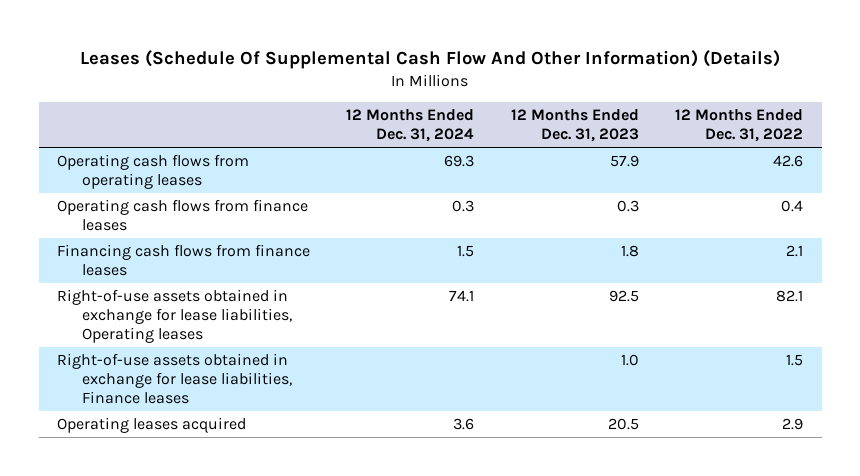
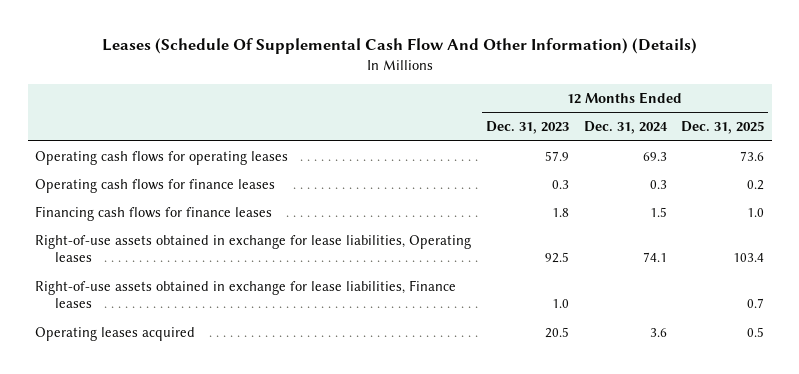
[675,109,804,142] 12 Months Ended Dec. 31, 2022 -> none
none -> [681,121,765,135] Dec. 31, 2025
[56,154,249,190] Operating cash flows from operating leases -> [35,150,289,165] Operating cash flows for operating leases
[56,199,308,232] Operating cash flows from finance leases -> [35,178,276,193] Operating cash flows for finance leases
[56,244,310,277] Financing cash flows from finance leases -> [35,205,273,221] Financing cash flows for finance leases

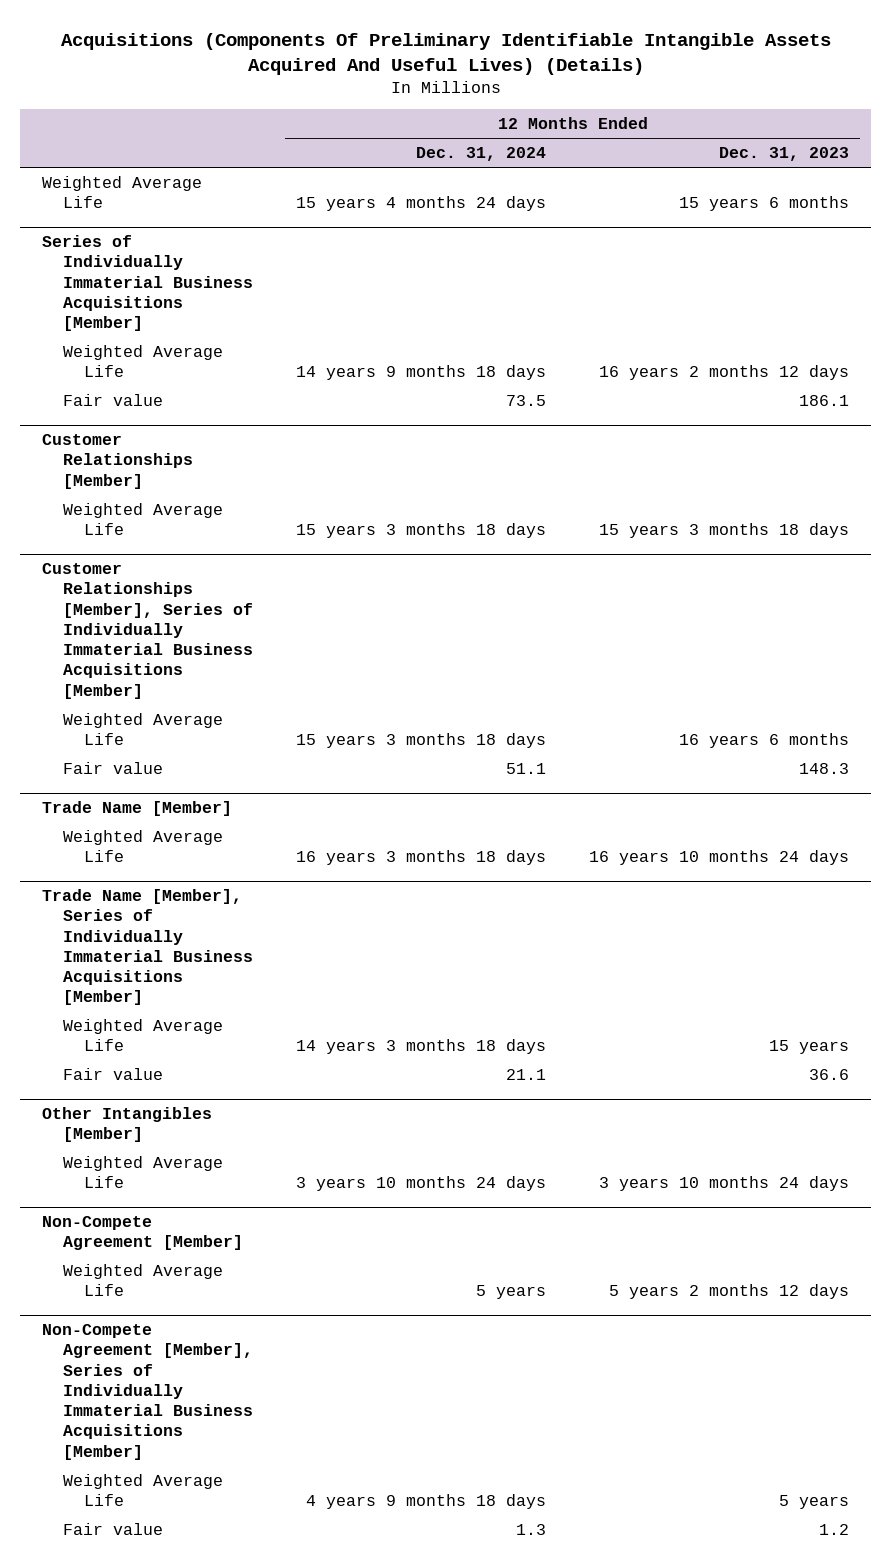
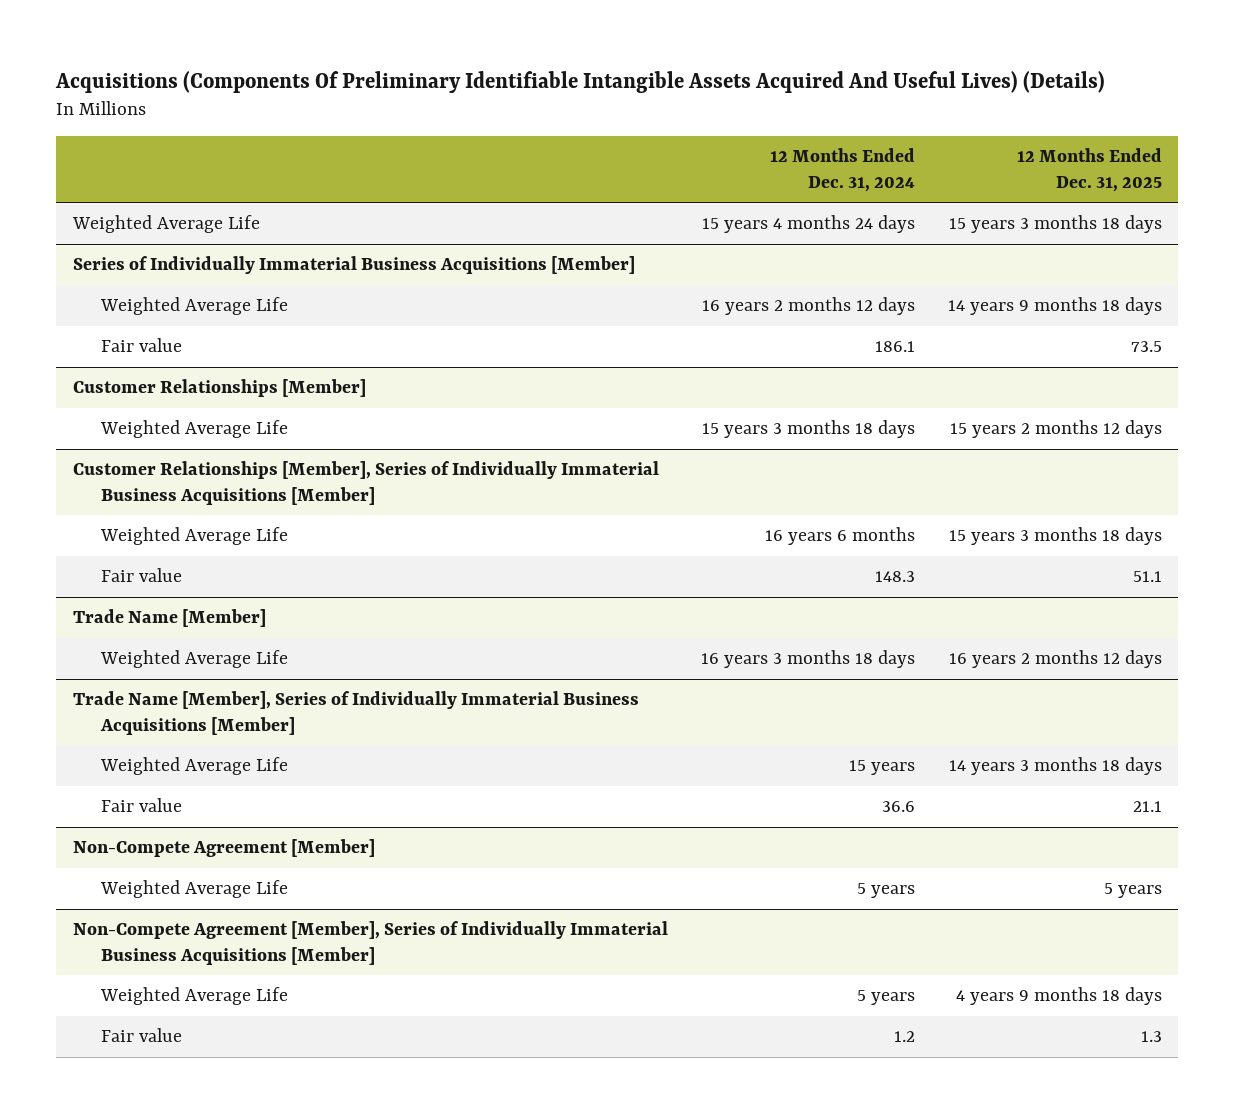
[719,147,850,162] Dec. 31, 2023 -> none
none -> [1016,148,1162,192] 12 Months Ended Dec. 31, 2025
[296,365,547,381] 14 years 9 months 18 days -> [701,297,915,316] 16 years 2 months 12 days
[506,394,547,406] 73.5 -> [874,341,915,353] 186.1
[296,733,547,749] 15 years 3 months 18 days -> [764,527,915,546] 16 years 6 months
[506,762,547,774] 51.1 -> [874,571,915,583] 148.3
[41,1106,212,1143] Other Intangibles [Member] -> none
[62,1155,223,1189] Weighted Average Life -> none
[296,1039,547,1055] 14 years 3 months 18 days -> [848,760,915,776] 15 years
[506,1068,547,1080] 21.1 -> [881,801,915,813] 36.6
[306,1494,547,1510] 4 years 9 months 18 days -> [856,990,915,1006] 5 years
[516,1523,547,1535] 1.3 -> [893,1031,915,1043] 1.2

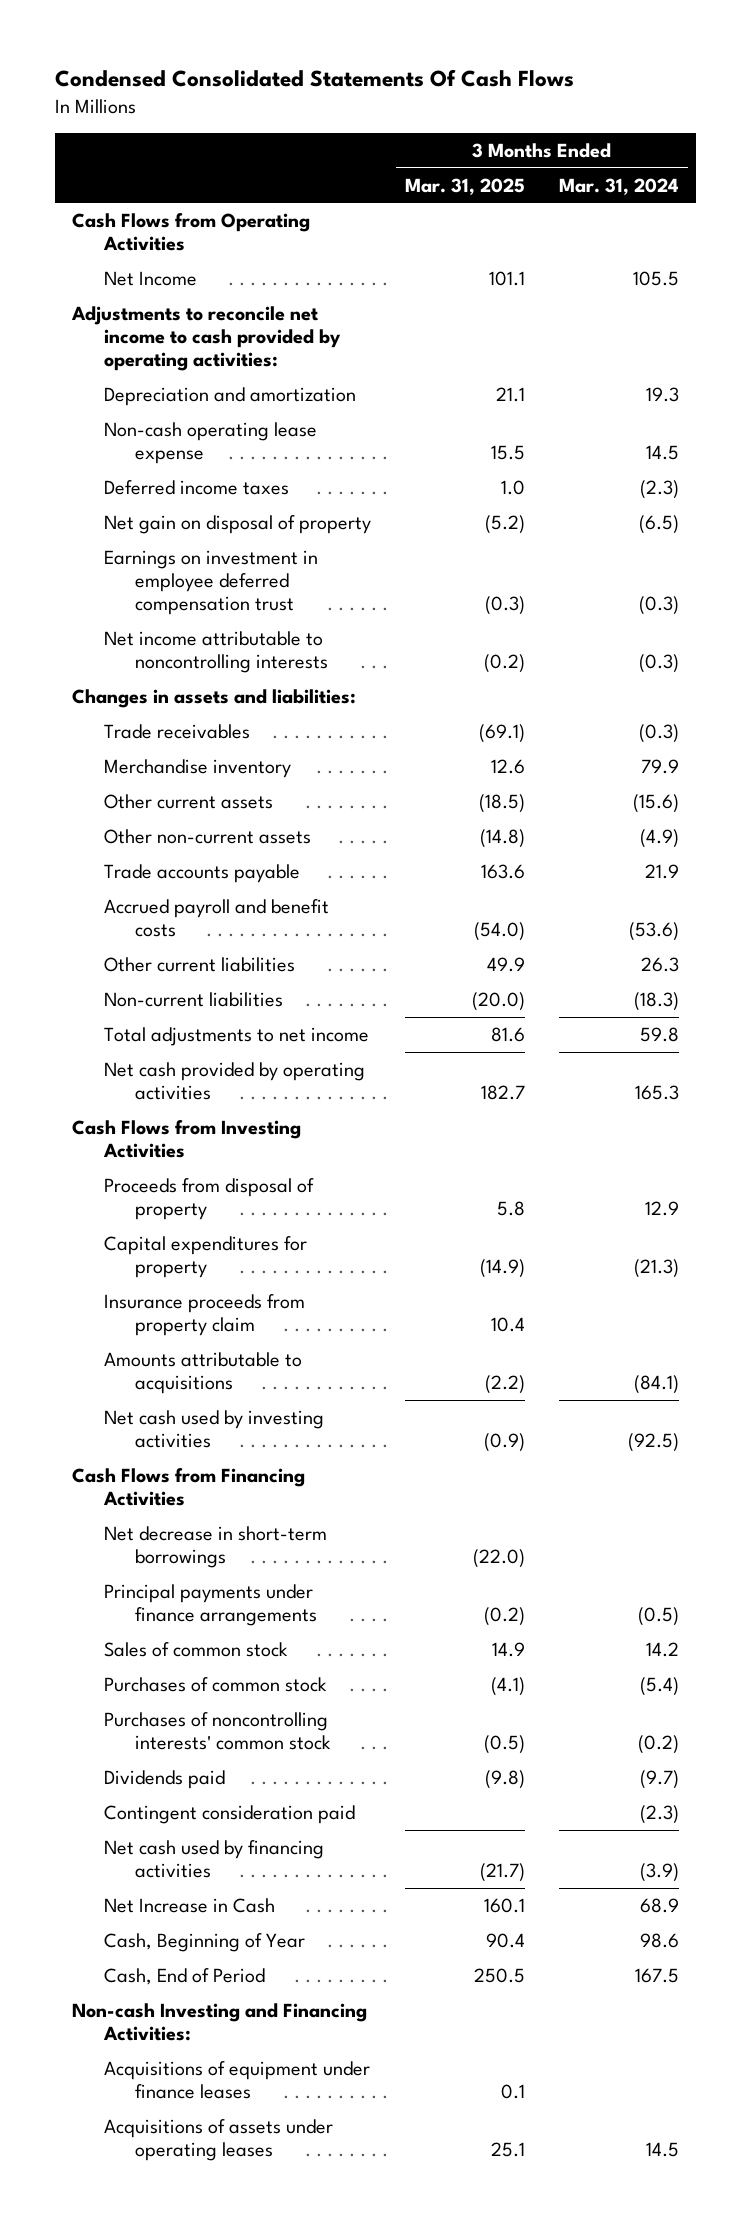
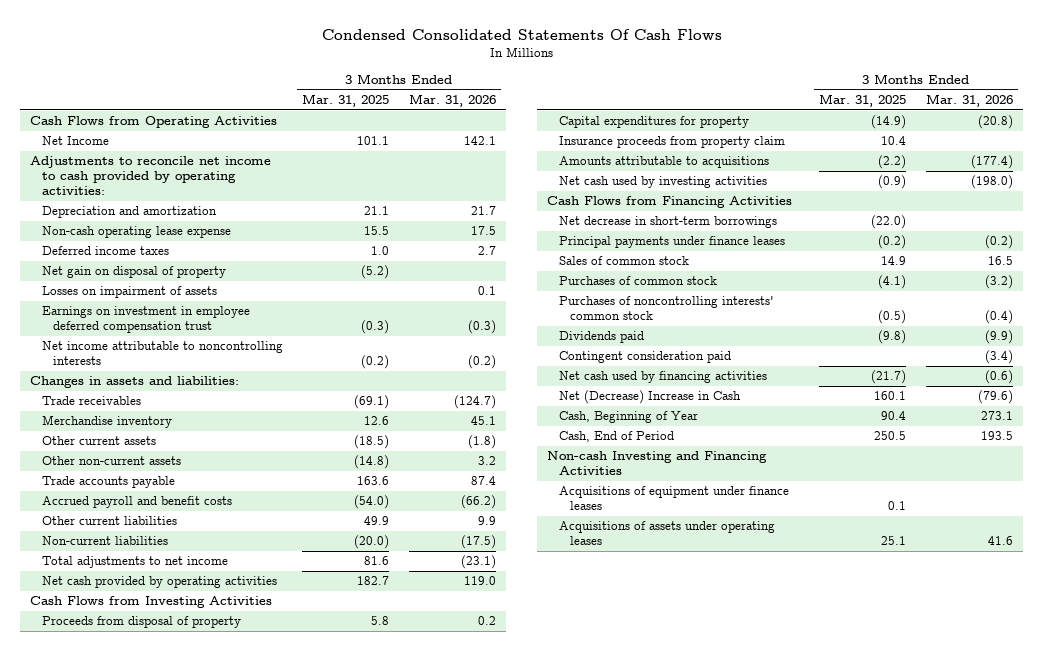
[559,177,680,195] Mar. 31, 2024 -> none
none -> [408,94,496,108] Mar. 31, 2026
none -> [41,286,217,299] Losses on impairment of assets
[103,1583,318,1627] Principal payments under finance arrangements -> [558,236,785,249] Principal payments under finance leases
[103,1897,275,1913] Net Increase in Cash -> [558,390,741,405] Net (Decrease) Increase in Cash
[72,2002,368,2042] Non-cash Investing and Financing Activities: -> [547,451,768,476] Non-cash Investing and Financing Activities

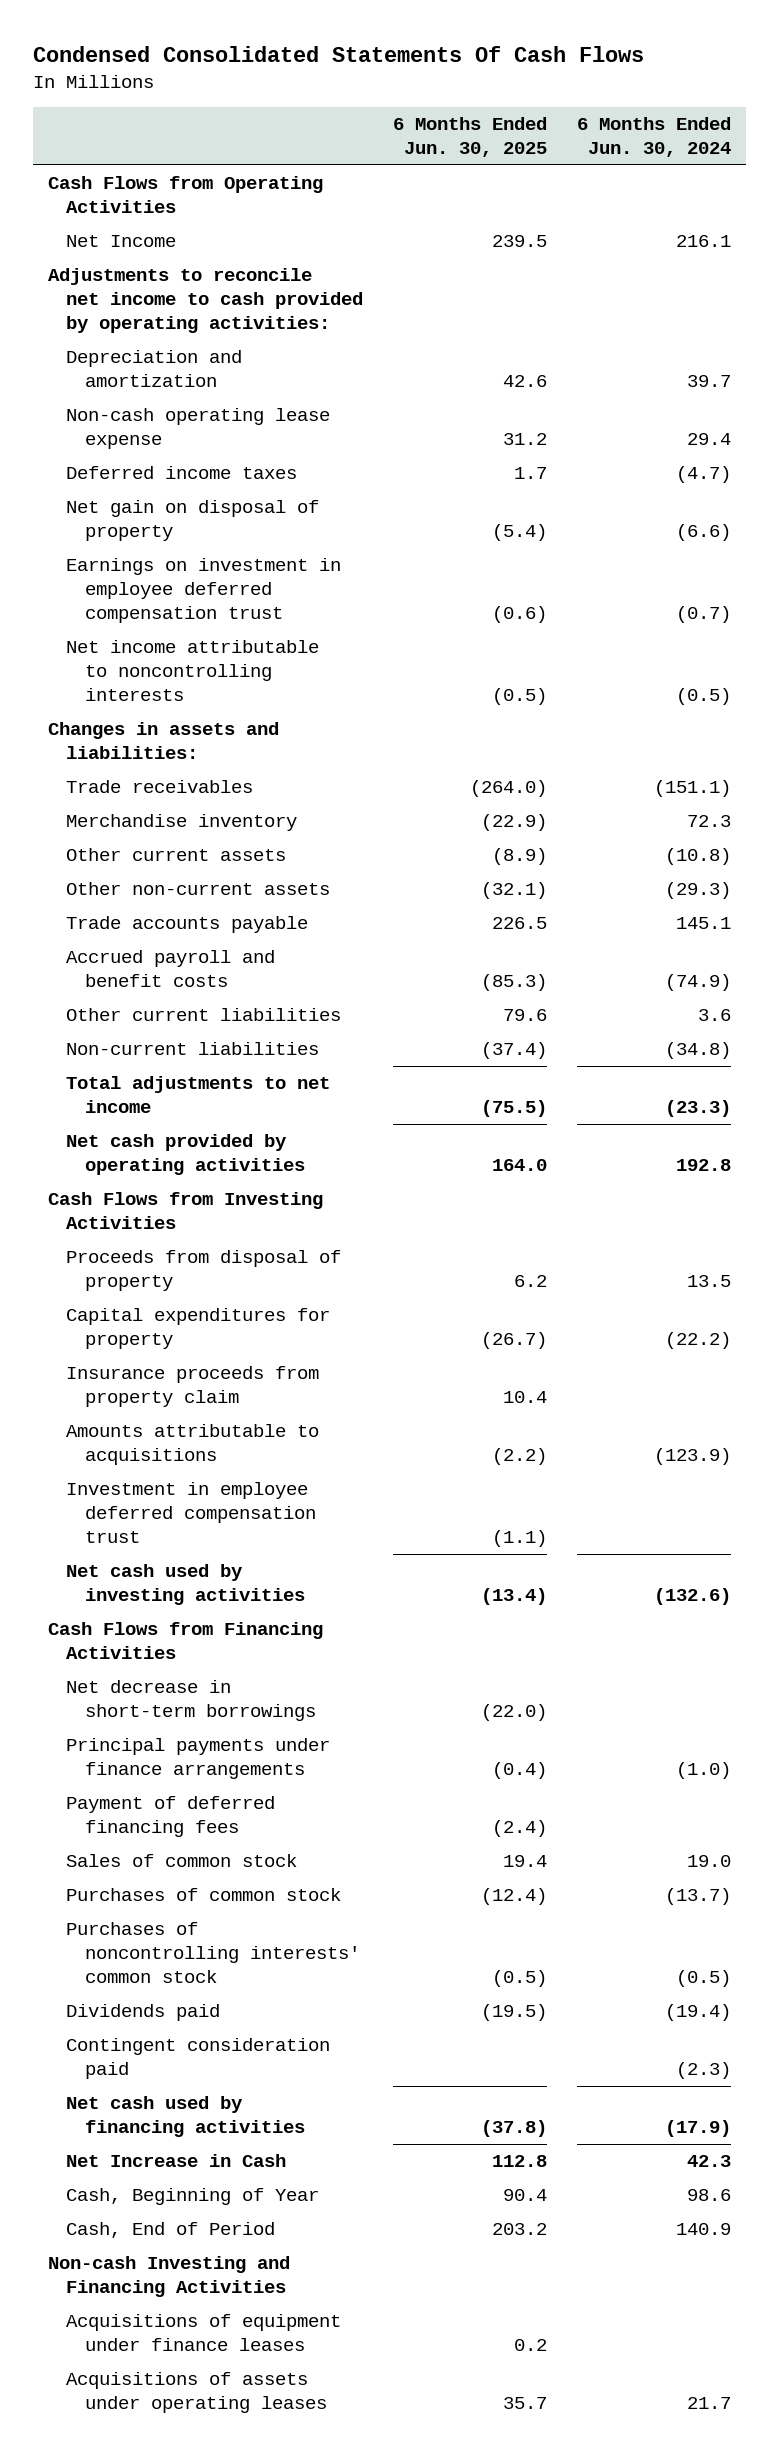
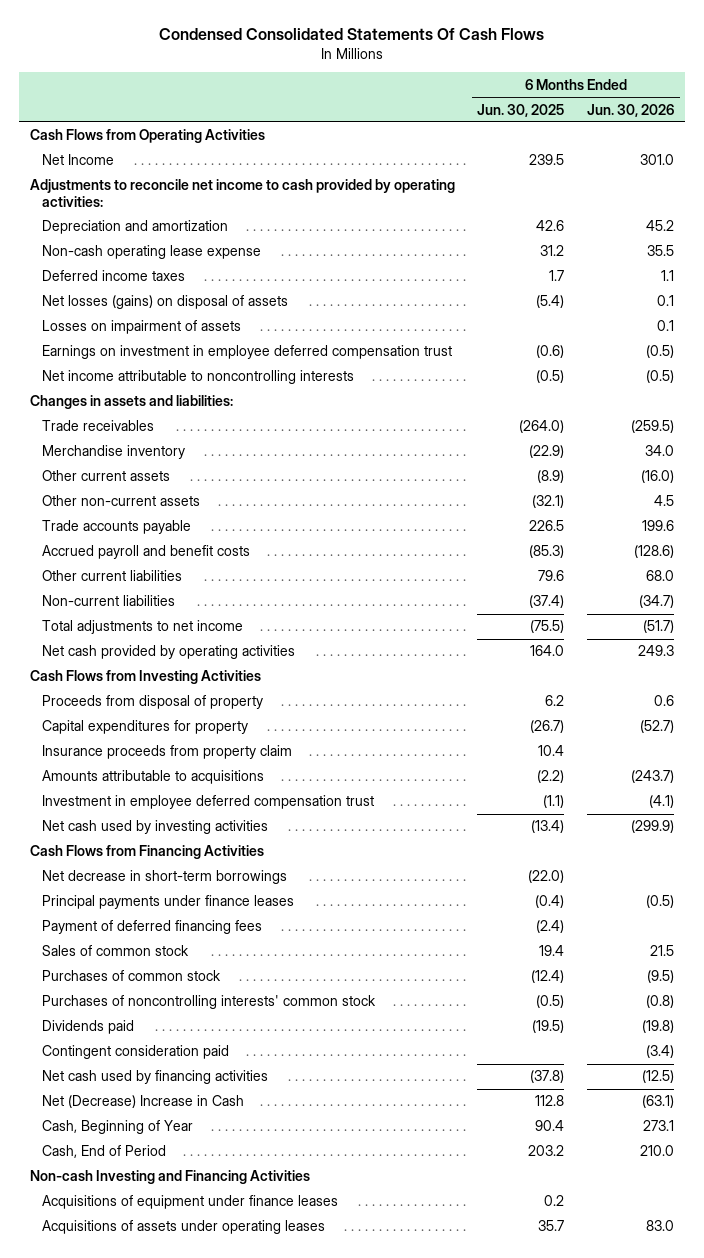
[576,117,731,157] 6 Months Ended Jun. 30, 2024 -> none
none -> [587,103,675,117] Jun. 30, 2026
[66,500,320,542] Net gain on disposal of property -> [41,295,288,310] Net losses (gains) on disposal of assets
none -> [41,320,241,335] Losses on impairment of assets
[66,1738,331,1780] Principal payments under finance arrangements -> [41,895,294,910] Principal payments under finance leases
[66,2154,287,2168] Net Increase in Cash -> [41,1095,244,1109] Net (Decrease) Increase in Cash

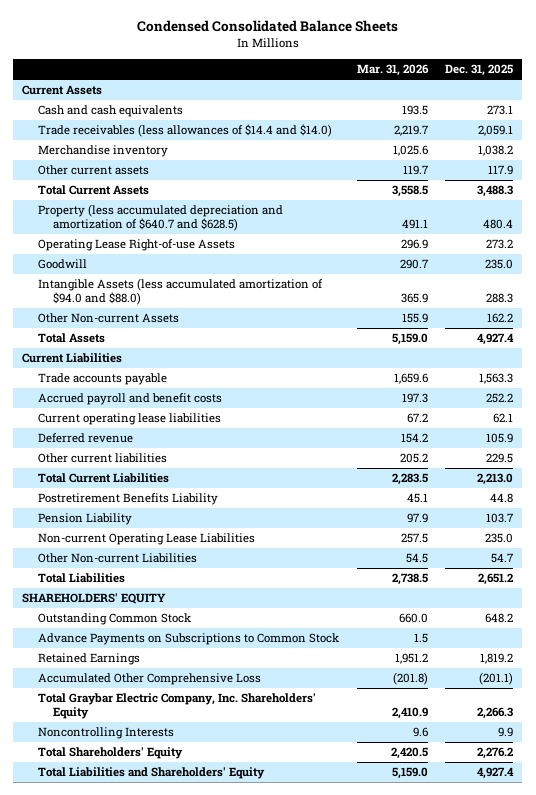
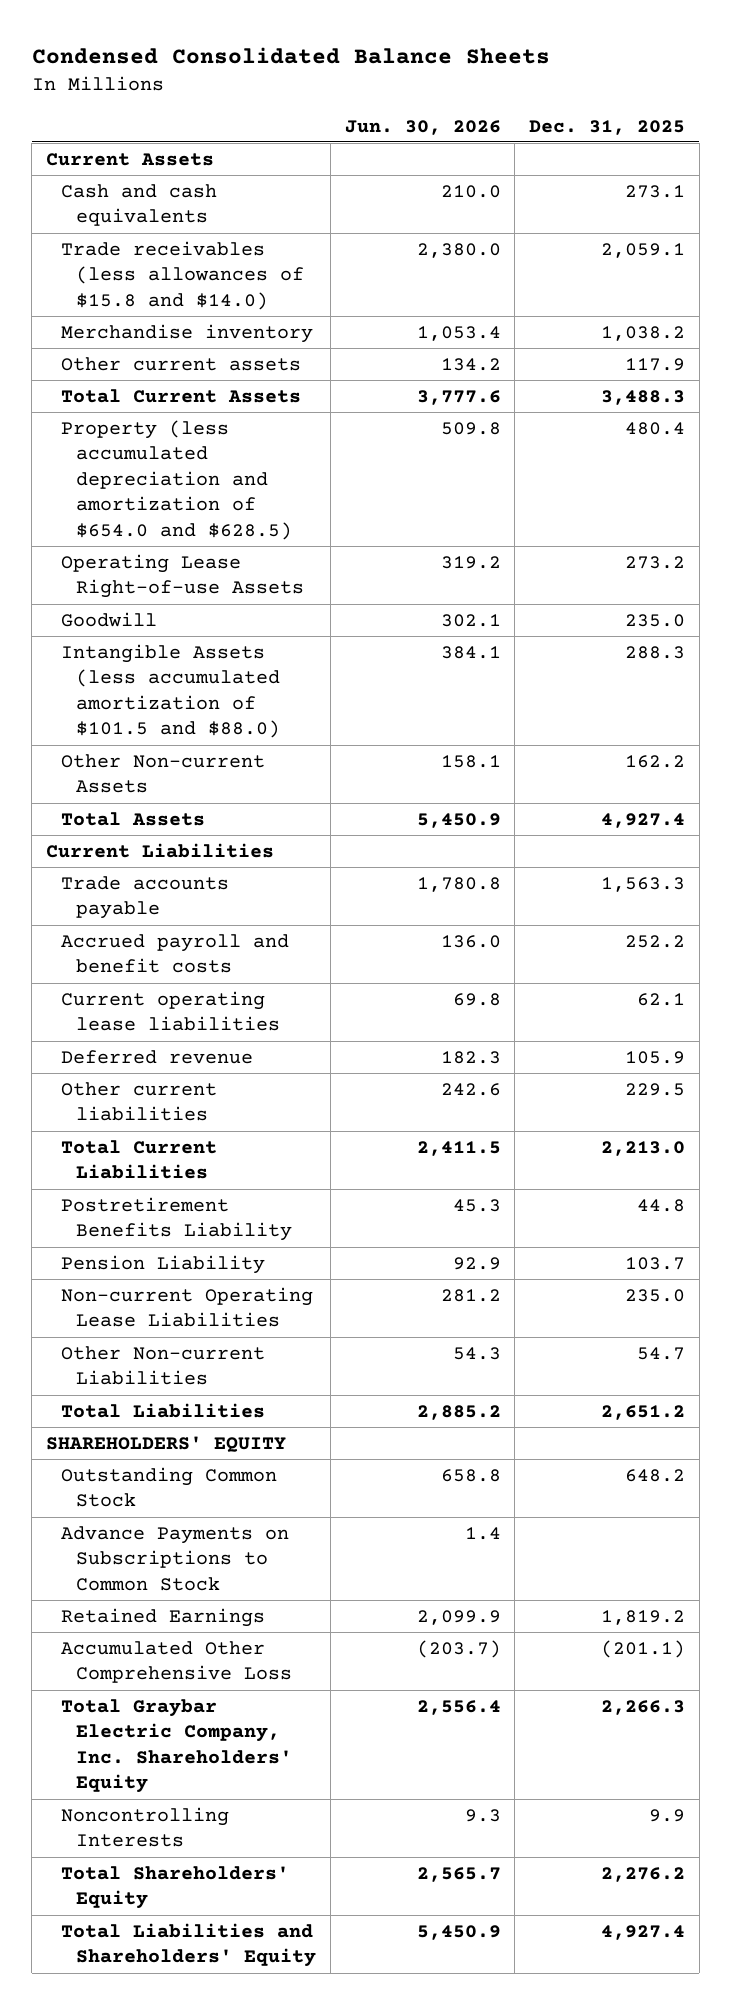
[356,64,429,77] Mar. 31, 2026 -> none
none -> [344,119,501,135] Jun. 30, 2026
[37,124,332,138] Trade receivables (less allowances of $14.4 and $14.0) -> [61,240,305,310] Trade receivables (less allowances of $15.8 and $14.0)
[37,204,283,232] Property (less accumulated depreciation and amortization of $640.7 and $628.5) -> [61,419,293,541] Property (less accumulated depreciation and amortization of $654.0 and $628.5)
[37,278,323,306] Intangible Assets (less accumulated amortization of $94.0 and $88.0) -> [61,643,281,739] Intangible Assets (less accumulated amortization of $101.5 and $88.0)

